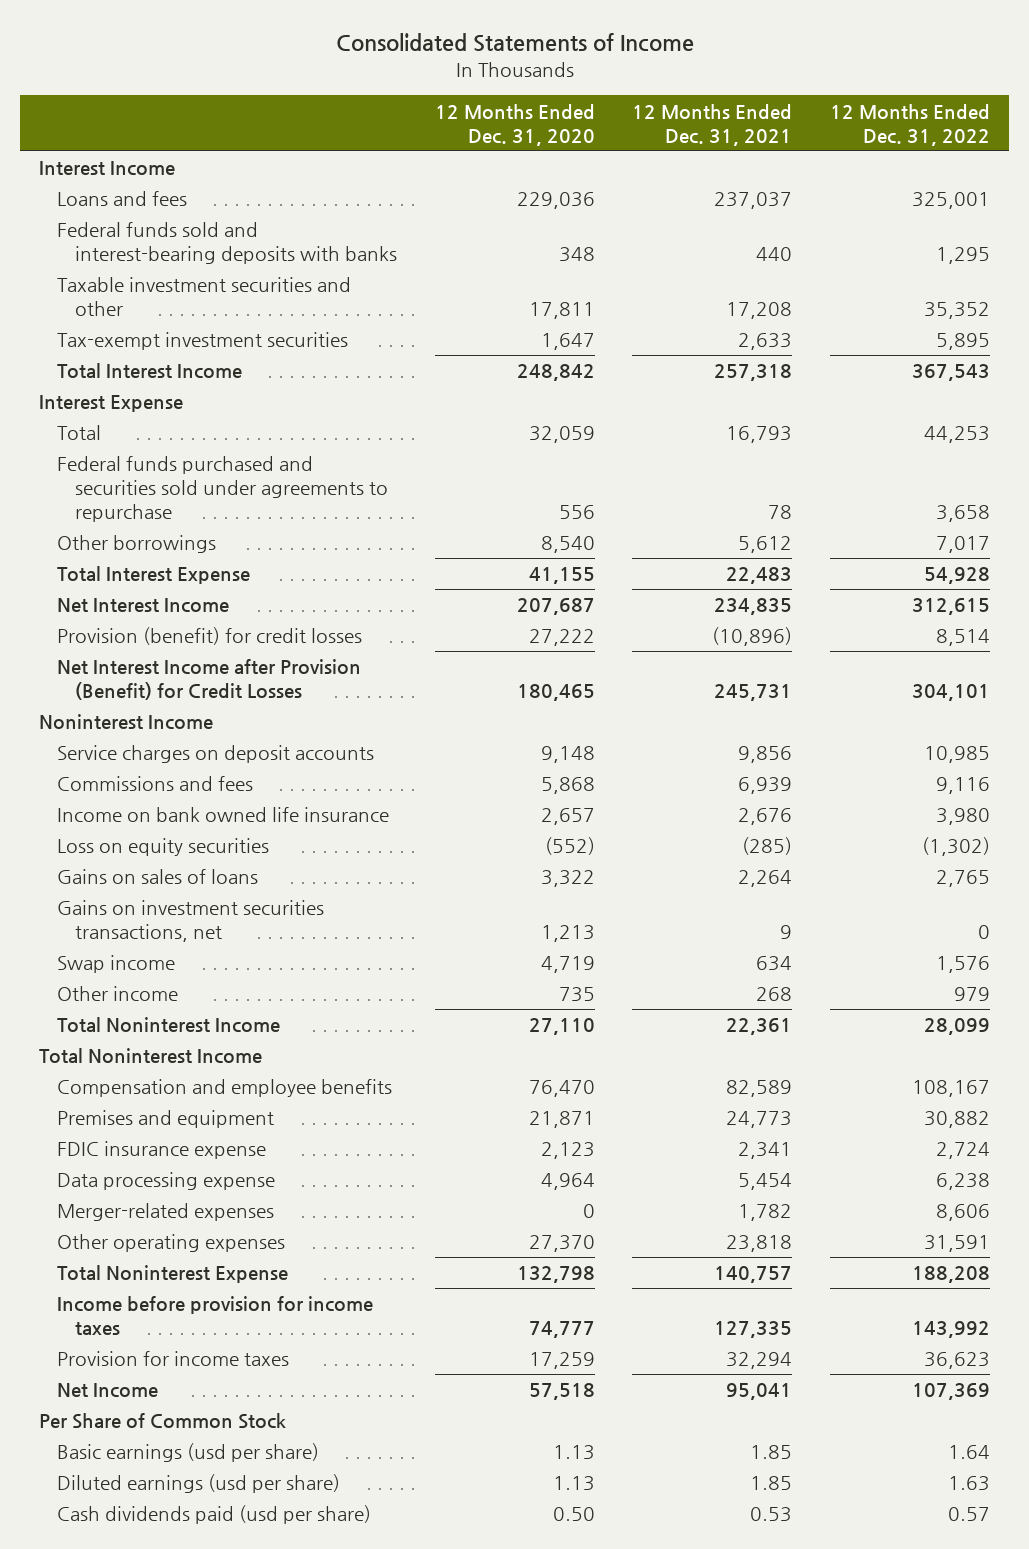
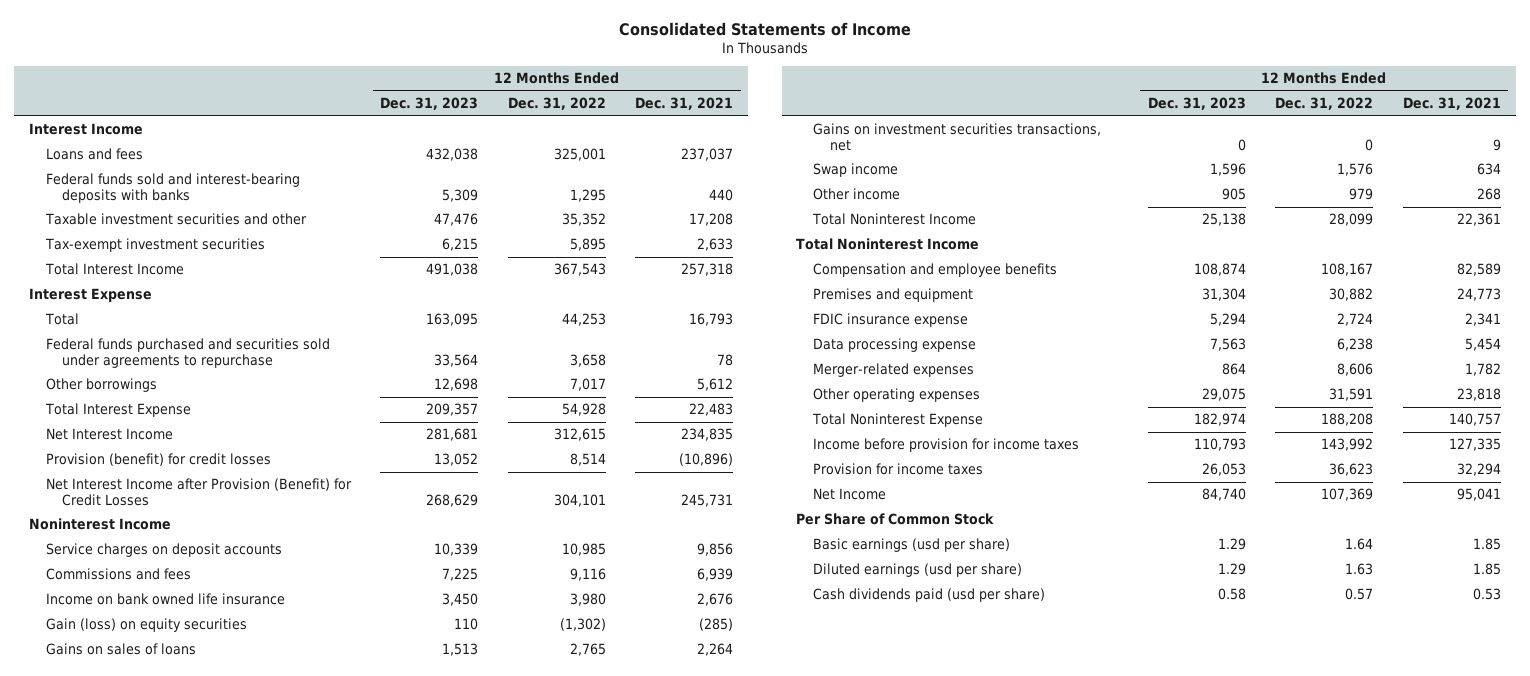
[434,103,595,146] 12 Months Ended Dec. 31, 2020 -> none
none -> [380,97,479,111] Dec. 31, 2023
[57,838,270,857] Loss on equity securities -> [45,618,247,633] Gain (loss) on equity securities

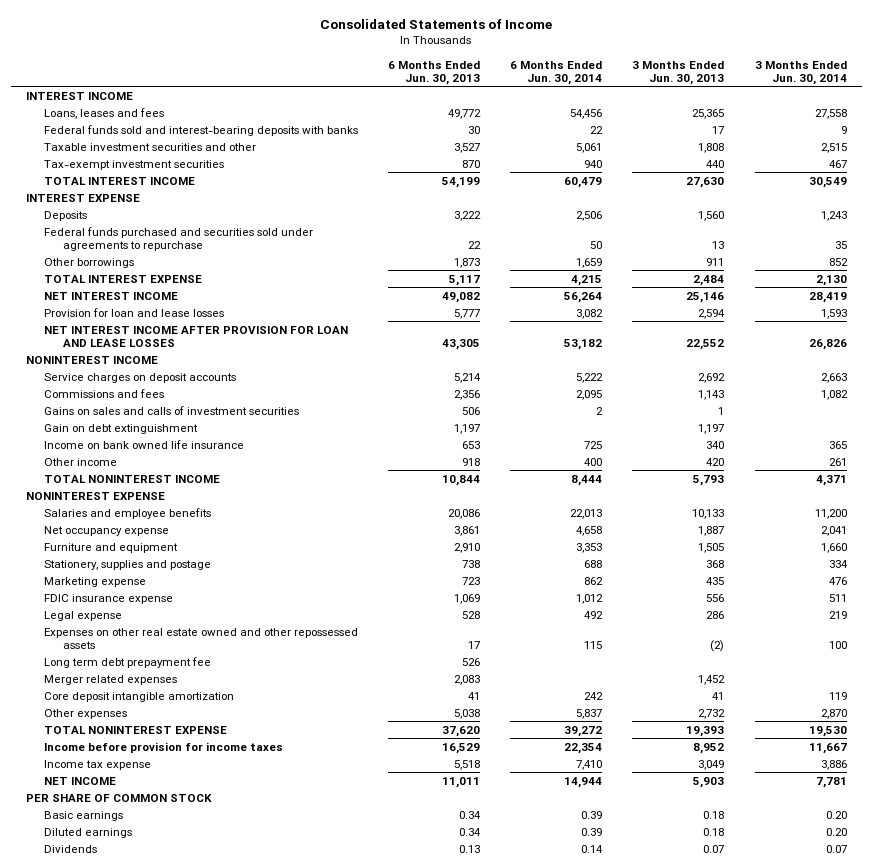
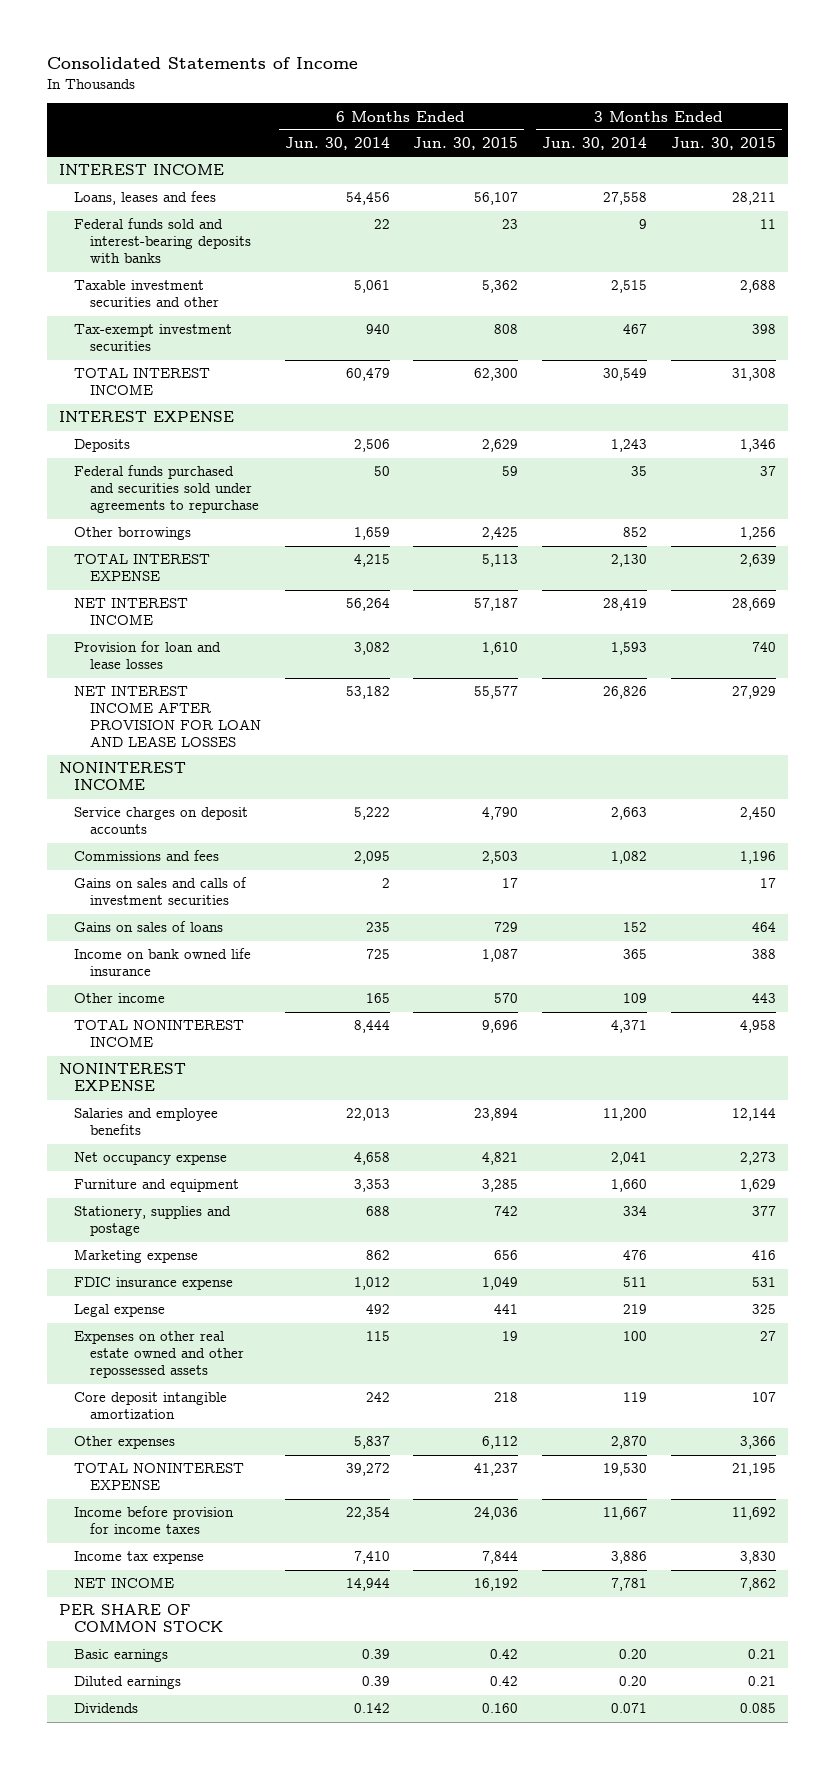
[388,60,481,86] 6 Months Ended Jun. 30, 2013 -> none
[632,60,725,86] 3 Months Ended Jun. 30, 2013 -> none
none -> [413,137,519,151] Jun. 30, 2015
none -> [671,137,777,151] Jun. 30, 2015
[44,423,199,434] Gain on debt extinguishment -> none
none -> [74,921,224,933] Gains on sales of loans
[584,457,603,466] 400 -> [365,993,390,1004] 165
[828,457,847,466] 261 -> [623,993,648,1004] 109
[44,656,212,668] Long term debt prepayment fee -> none
[44,674,178,685] Merger related expenses -> none
[581,844,604,853] 0.14 -> [353,1703,390,1714] 0.142
[825,844,847,853] 0.07 -> [611,1703,648,1714] 0.071

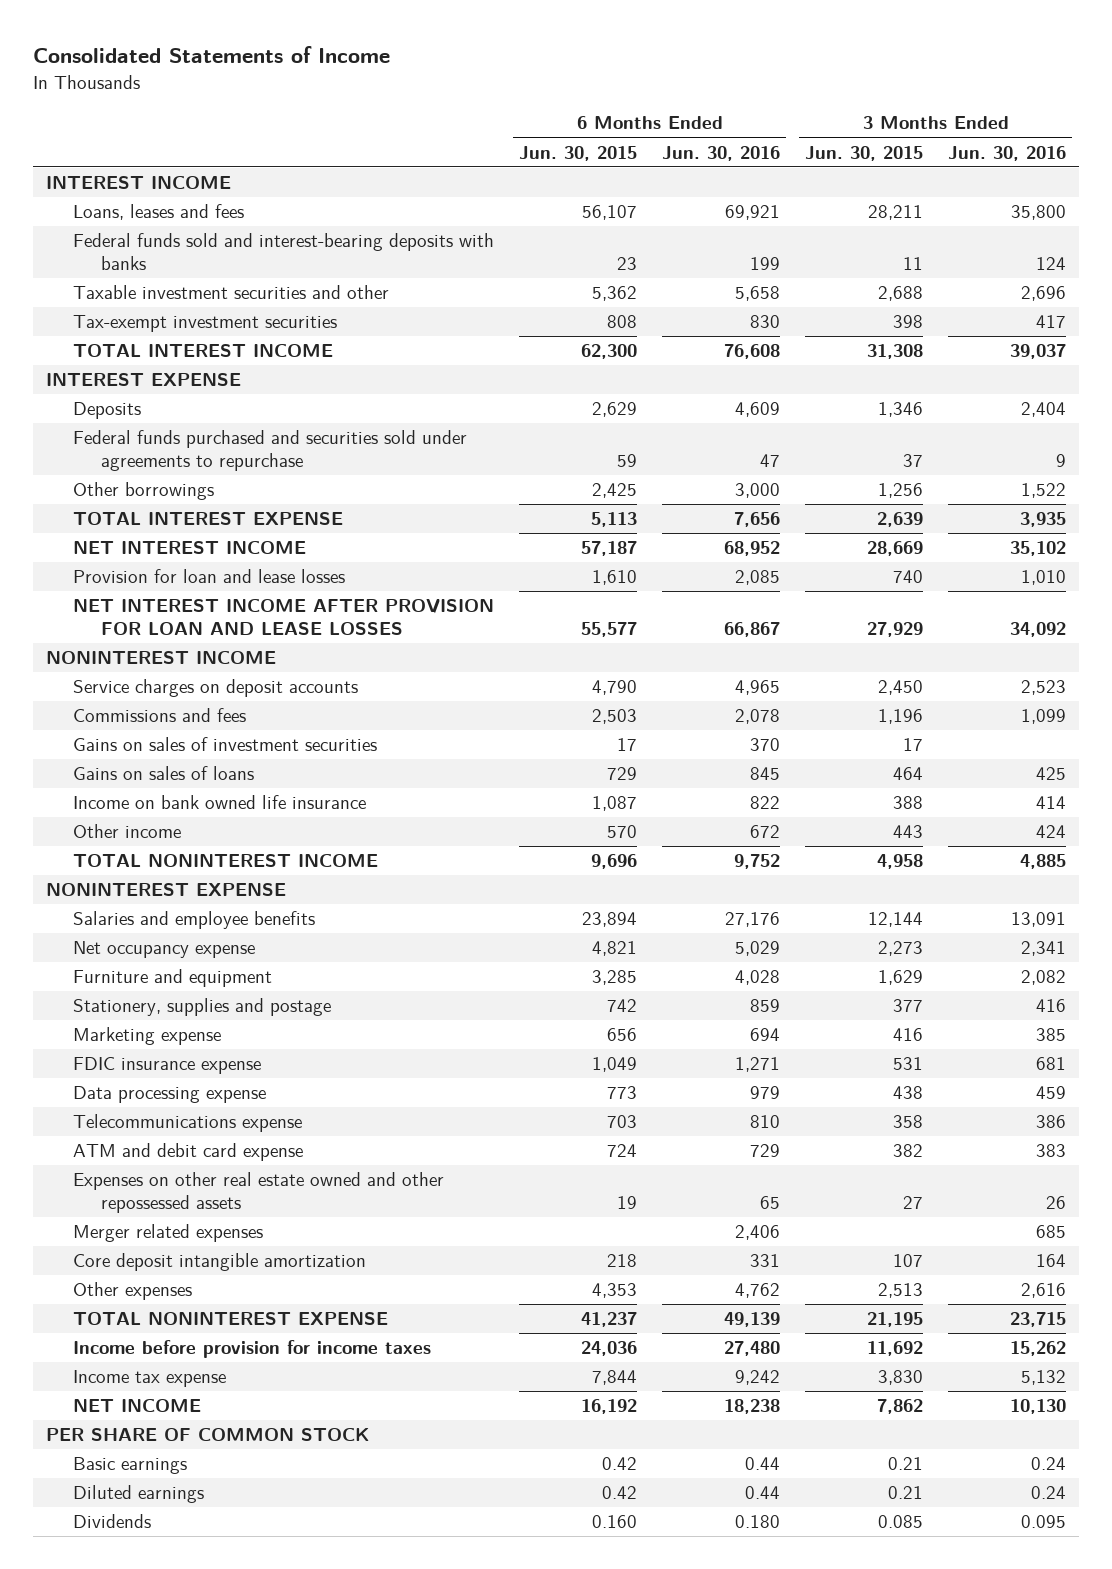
[284,137,390,151] Jun. 30, 2014 -> none
[542,137,648,151] Jun. 30, 2014 -> none
none -> [662,145,781,161] Jun. 30, 2016
none -> [948,145,1067,161] Jun. 30, 2016
[74,877,248,906] Gains on sales and calls of investment securities -> [73,737,378,752] Gains on sales of investment securities
[74,1304,166,1318] Legal expense -> none
none -> [73,1086,267,1104] Data processing expense
none -> [73,1114,303,1133] Telecommunications expense
none -> [73,1143,304,1162] ATM and debit card expense
none -> [73,1224,264,1243] Merger related expenses
[482,1436,519,1450] 6,112 -> [592,1283,638,1299] 4,353
[740,1436,777,1450] 3,366 -> [878,1283,924,1299] 2,513

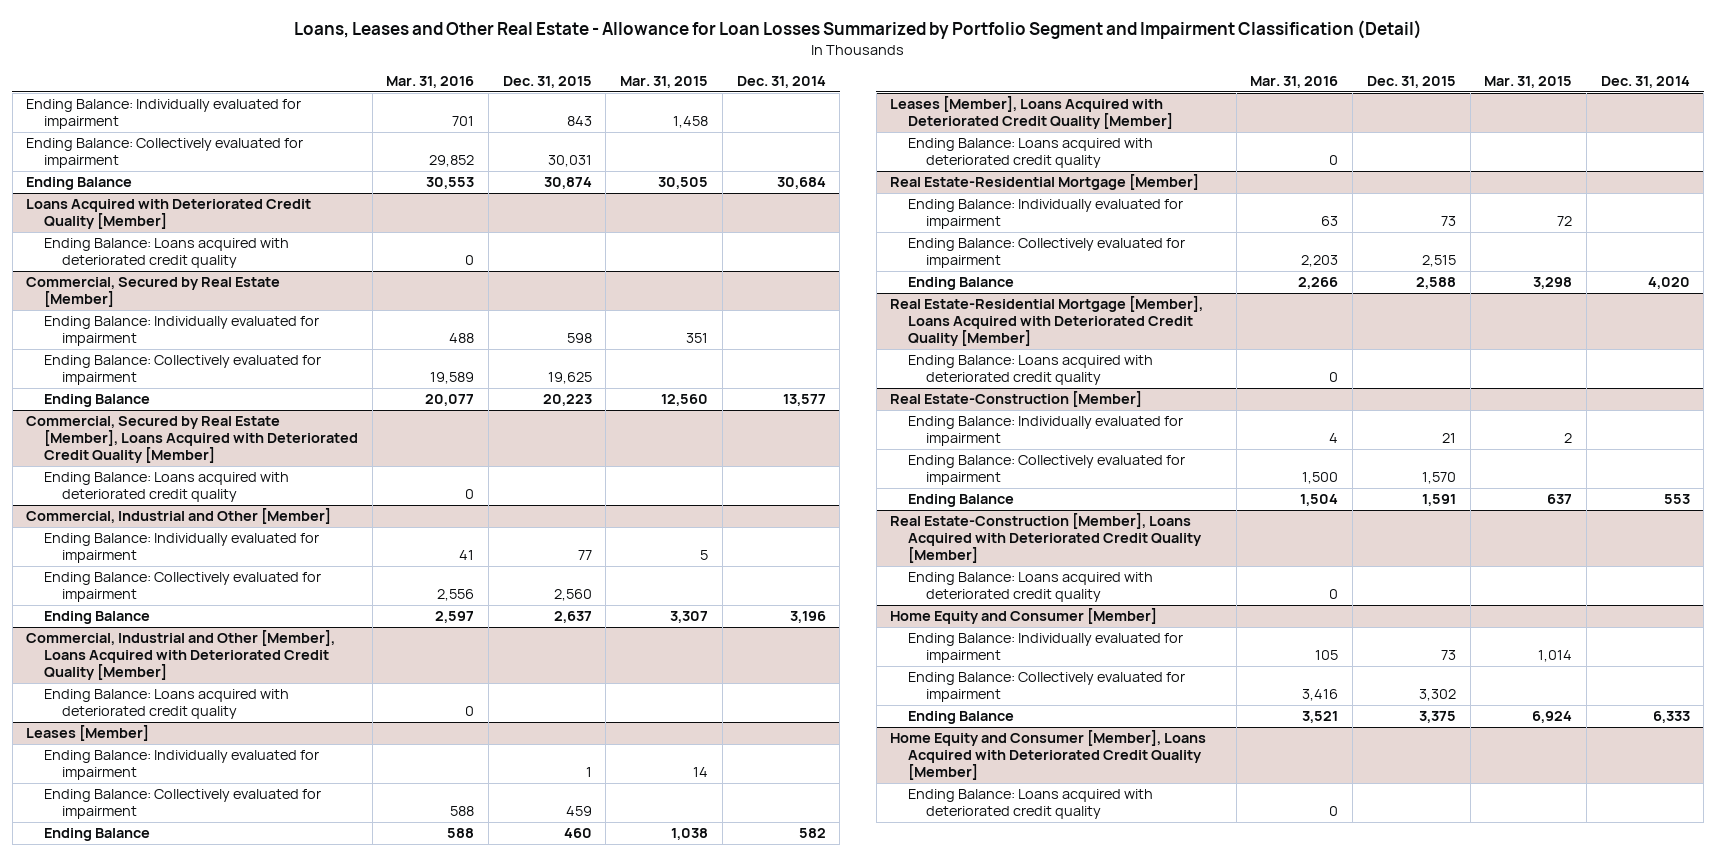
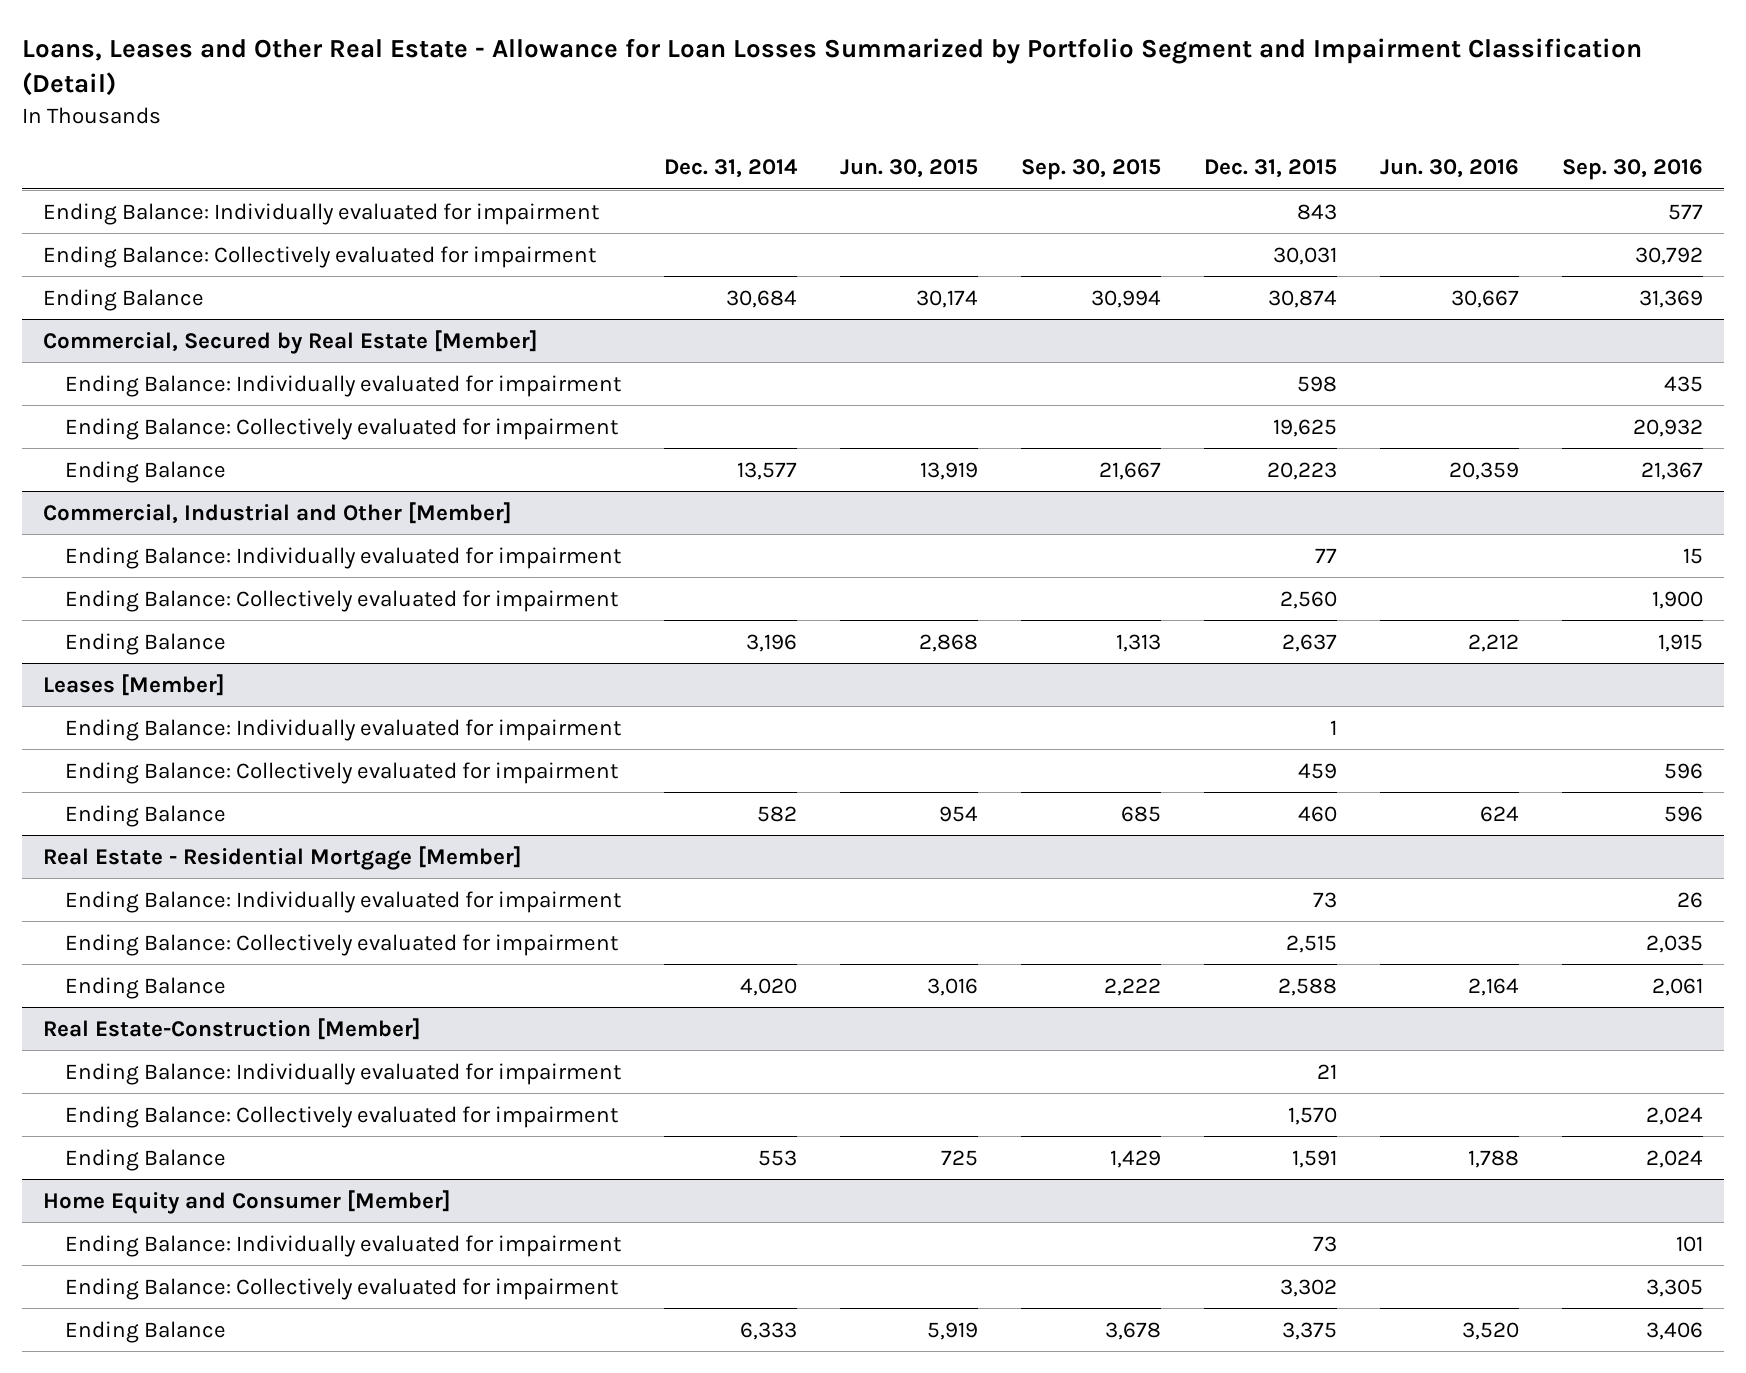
[386,75,475,88] Mar. 31, 2016 -> none
[620,75,709,88] Mar. 31, 2015 -> none
none -> [839,159,978,179] Jun. 30, 2015
none -> [1020,159,1161,181] Sep. 30, 2015
none -> [1379,159,1519,179] Jun. 30, 2016
none -> [1561,159,1703,181] Sep. 30, 2016
[26,199,312,230] Loans Acquired with Deteriorated Credit Quality [Member] -> none
[44,238,290,269] Ending Balance: Loans acquired with deteriorated credit quality -> none
[26,416,359,464] Commercial, Secured by Real Estate [Member], Loans Acquired with Deteriorated Credit Quality [Member] -> none
[44,472,290,503] Ending Balance: Loans acquired with deteriorated credit quality -> none
[26,630,336,681] Commercial, Industrial and Other [Member], Loans Acquired with Deteriorated Credit Quality [Member] -> none
[44,689,290,720] Ending Balance: Loans acquired with deteriorated credit quality -> none
[890,96,1174,130] Leases [Member], Loans Acquired with Deteriorated Credit Quality [Member] -> none
[908,138,1154,169] Ending Balance: Loans acquired with deteriorated credit quality -> none
[890,174,1200,191] Real Estate-Residential Mortgage [Member] -> [43,845,523,870] Real Estate - Residential Mortgage [Member]
[890,296,1204,347] Real Estate-Residential Mortgage [Member], Loans Acquired with Deteriorated Credit Quality [Member] -> none
[908,355,1154,386] Ending Balance: Loans acquired with deteriorated credit quality -> none
[890,513,1203,564] Real Estate-Construction [Member], Loans Acquired with Deteriorated Credit Quality [Member] -> none
[908,572,1154,603] Ending Balance: Loans acquired with deteriorated credit quality -> none
[890,730,1207,781] Home Equity and Consumer [Member], Loans Acquired with Deteriorated Credit Quality [Member] -> none
[908,789,1154,820] Ending Balance: Loans acquired with deteriorated credit quality -> none

